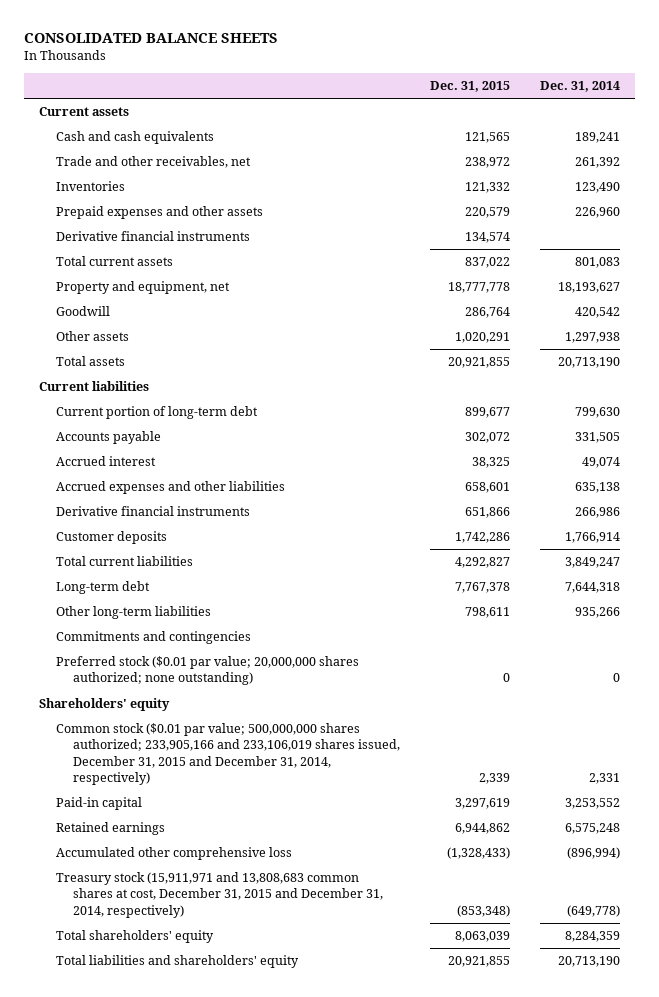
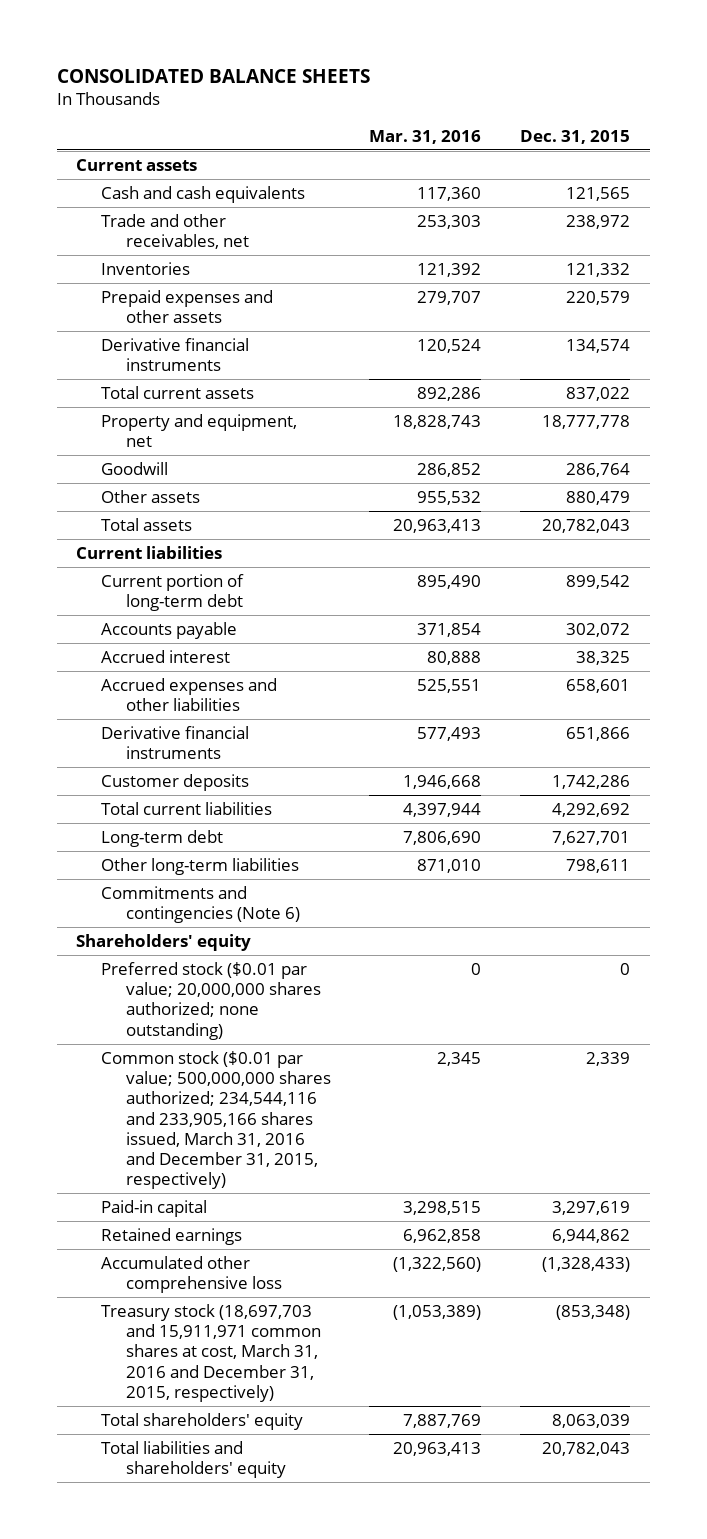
[540,80,621,92] Dec. 31, 2014 -> none
none -> [369,129,482,144] Mar. 31, 2016
[454,332,510,344] 1,020,291 -> [566,490,631,505] 880,479
[447,357,510,369] 20,921,855 -> [542,518,631,533] 20,782,043
[464,407,510,419] 899,677 -> [566,574,631,589] 899,542
[454,557,510,569] 4,292,827 -> [552,802,631,817] 4,292,692
[454,582,510,594] 7,767,378 -> [552,830,631,845] 7,627,701
[55,631,251,645] Commitments and contingencies -> [101,885,300,924] Commitments and contingencies (Note 6)
[55,656,359,686] Preferred stock ($0.01 par value; 20,000,000 shares authorized; none outstanding) -> [101,961,321,1040] Preferred stock ($0.01 par value; 20,000,000 shares authorized; none outstanding)
[55,723,400,785] Common stock ($0.01 par value; 500,000,000 shares authorized; 233,905,166 and 233,106,019 shares issued, December 31, 2015 and December 31, 2014, respectively) -> [101,1050,331,1190] Common stock ($0.01 par value; 500,000,000 shares authorized; 234,544,116 and 233,905,166 shares issued, March 31, 2016 and December 31, 2015, respectively)
[55,872,383,918] Treasury stock (15,911,971 and 13,808,683 common shares at cost, December 31, 2015 and December 31, 2014, respectively) -> [101,1303,321,1402] Treasury stock (18,697,703 and 15,911,971 common shares at cost, March 31, 2016 and December 31, 2015, respectively)
[447,956,510,968] 20,921,855 -> [542,1441,631,1456] 20,782,043

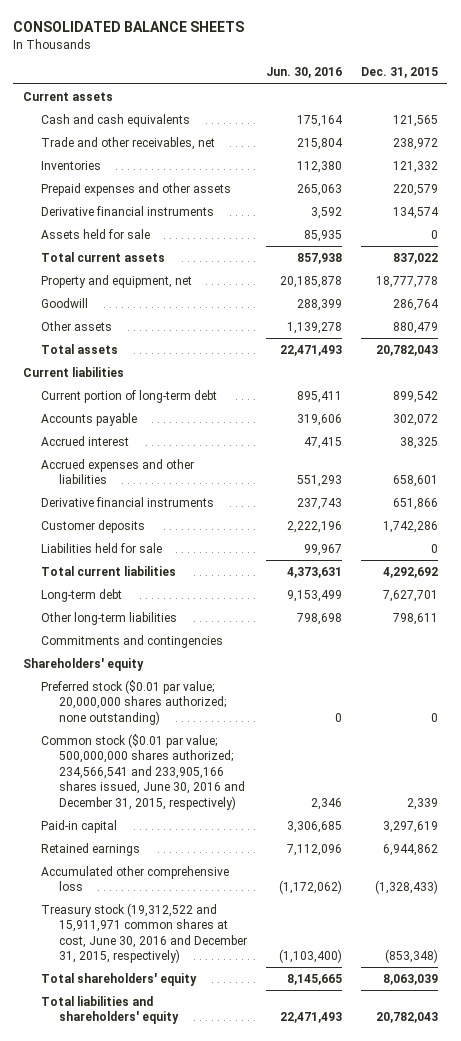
[369,129,482,144] Mar. 31, 2016 -> none
none -> [265,67,342,79] Jun. 30, 2016
none -> [40,228,150,239] Assets held for sale
none -> [40,542,162,553] Liabilities held for sale
[101,885,300,924] Commitments and contingencies (Note 6) -> [40,634,223,648] Commitments and contingencies
[101,1050,331,1190] Common stock ($0.01 par value; 500,000,000 shares authorized; 234,544,116 and 233,905,166 shares issued, March 31, 2016 and December 31, 2015, respectively) -> [40,733,245,810] Common stock ($0.01 par value; 500,000,000 shares authorized; 234,566,541 and 233,905,166 shares issued, June 30, 2016 and December 31, 2015, respectively)
[101,1303,321,1402] Treasury stock (18,697,703 and 15,911,971 common shares at cost, March 31, 2016 and December 31, 2015, respectively) -> [40,902,247,964] Treasury stock (19,312,522 and 15,911,971 common shares at cost, June 30, 2016 and December 31, 2015, respectively)

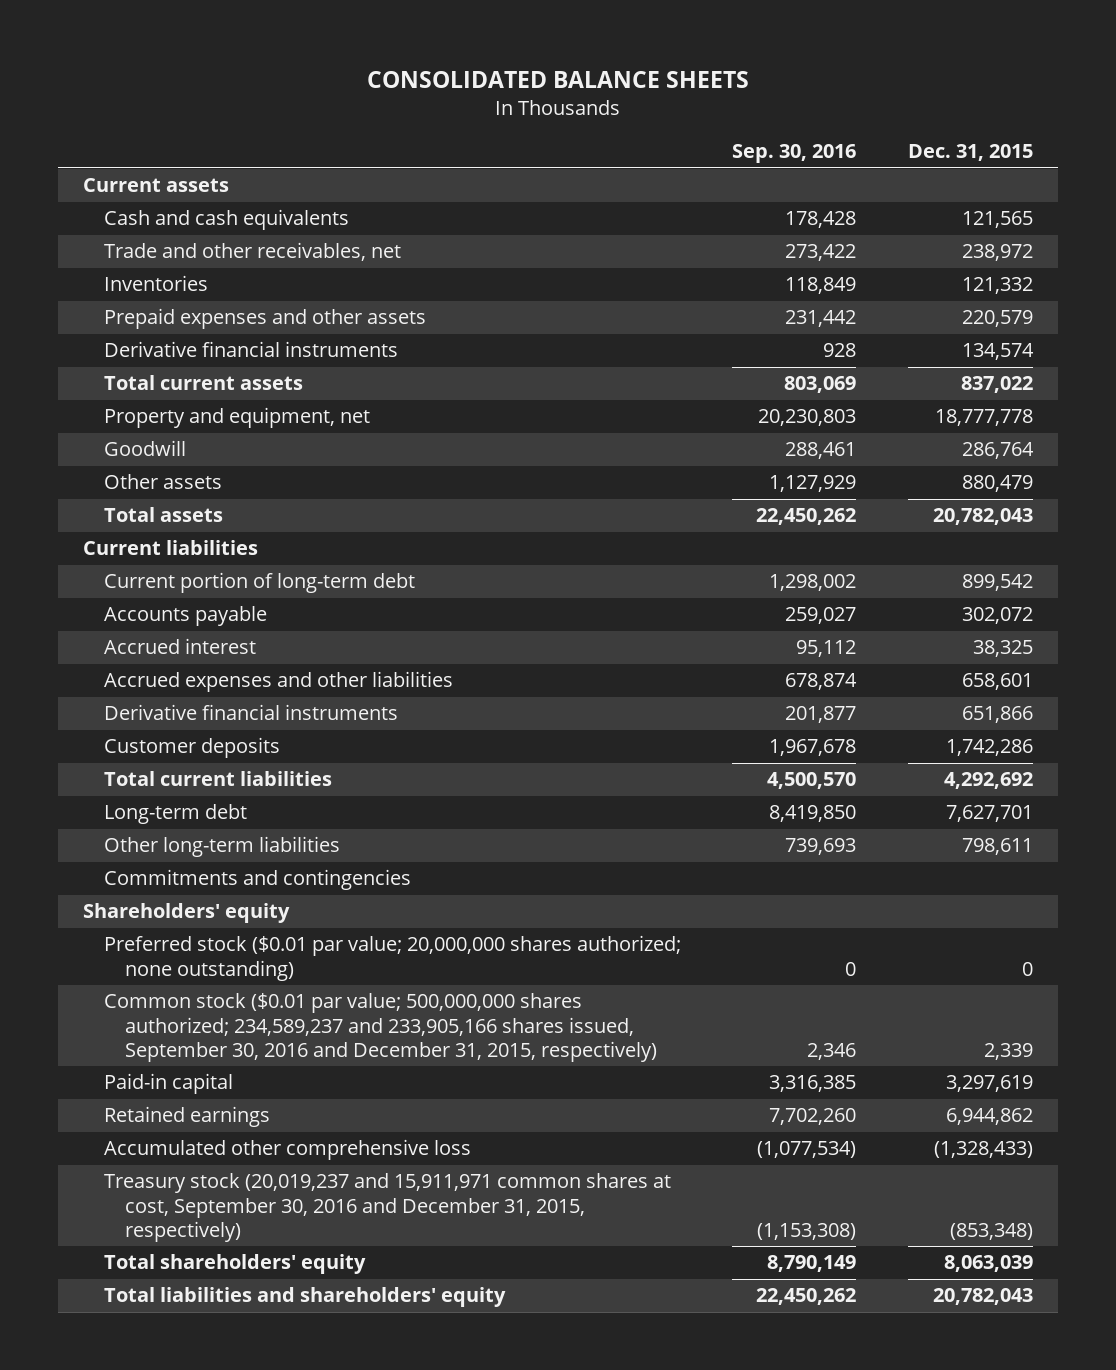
[265,67,342,79] Jun. 30, 2016 -> none
none -> [732,144,857,164] Sep. 30, 2016
[40,228,150,239] Assets held for sale -> none
[40,542,162,553] Liabilities held for sale -> none
[40,733,245,810] Common stock ($0.01 par value; 500,000,000 shares authorized; 234,566,541 and 233,905,166 shares issued, June 30, 2016 and December 31, 2015, respectively) -> [103,993,657,1062] Common stock ($0.01 par value; 500,000,000 shares authorized; 234,589,237 and 233,905,166 shares issued, September 30, 2016 and December 31, 2015, respectively)
[40,902,247,964] Treasury stock (19,312,522 and 15,911,971 common shares at cost, June 30, 2016 and December 31, 2015, respectively) -> [103,1173,671,1242] Treasury stock (20,019,237 and 15,911,971 common shares at cost, September 30, 2016 and December 31, 2015, respectively)

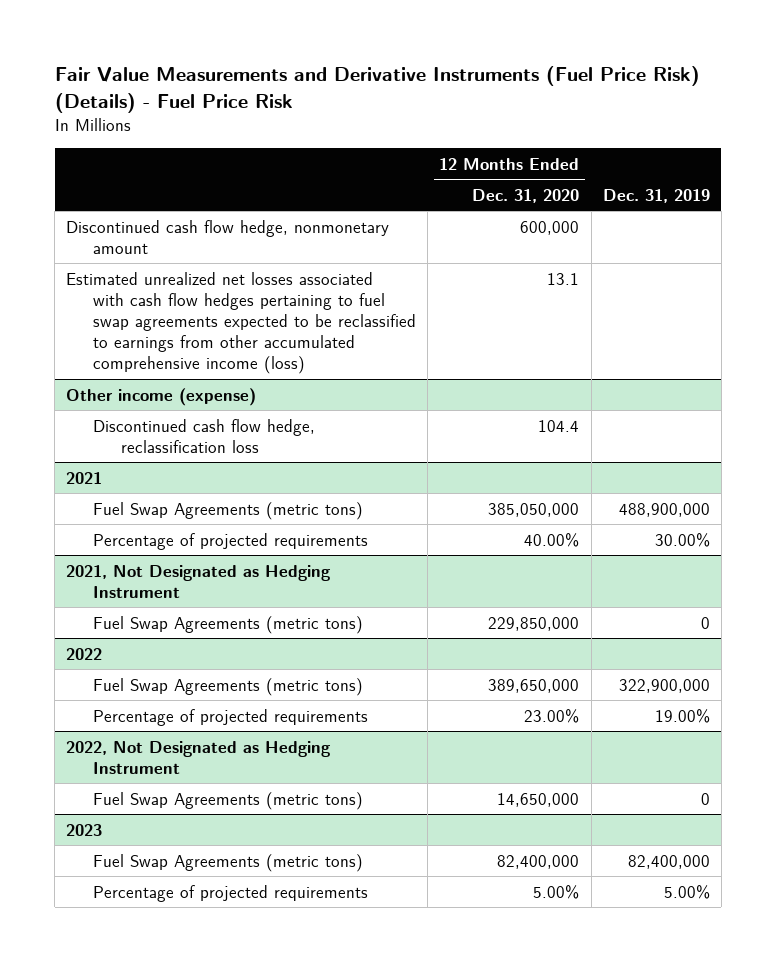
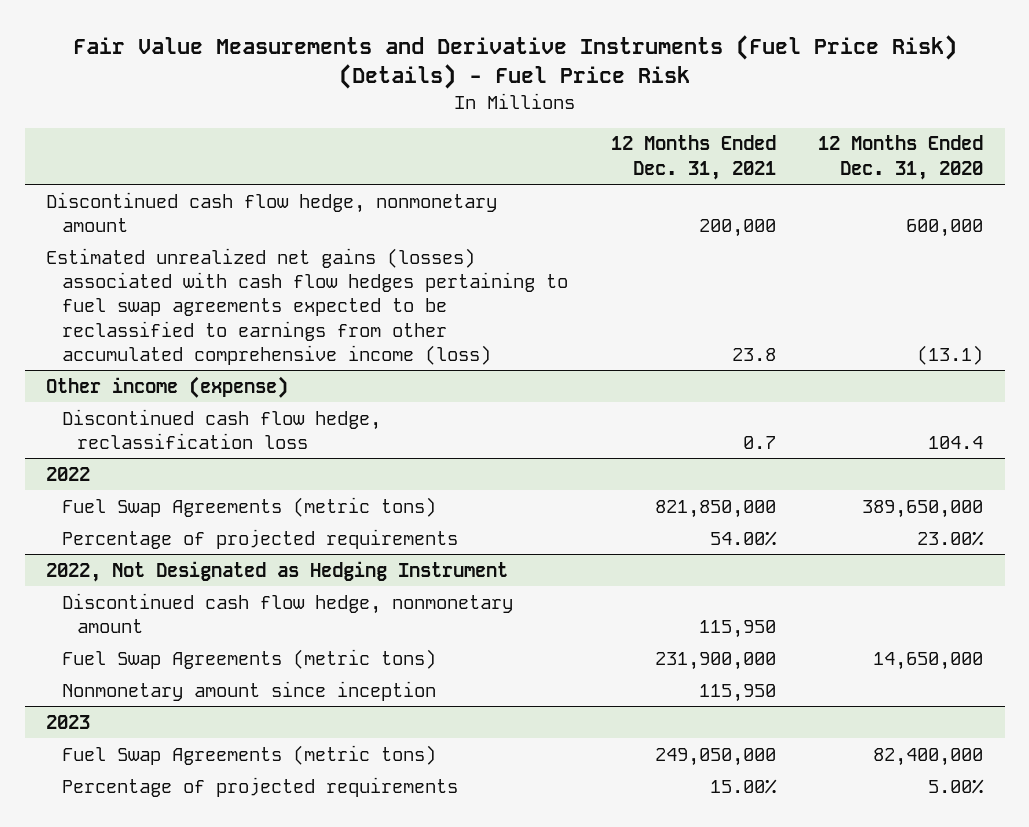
[602,188,710,203] Dec. 31, 2019 -> none
none -> [610,135,776,180] 12 Months Ended Dec. 31, 2021
[66,271,417,375] Estimated unrealized net losses associated with cash flow hedges pertaining to fuel swap agreements expected to be reclassified to earnings from other accumulated comprehensive income (loss) -> [46,247,568,366] Estimated unrealized net gains (losses) associated with cash flow hedges pertaining to fuel swap agreements expected to be reclassified to earnings from other accumulated comprehensive income (loss)
[547,272,580,285] 13.1 -> [917,345,984,366] (13.1)
[66,471,103,484] 2021 -> none
[93,501,364,520] Fuel Swap Agreements (metric tons) -> none
[93,532,369,550] Percentage of projected requirements -> none
[66,564,332,598] 2021, Not Designated as Hedging Instrument -> none
[93,615,364,634] Fuel Swap Agreements (metric tons) -> none
none -> [61,592,513,633] Discontinued cash flow hedge, nonmonetary amount
none -> [61,680,436,701] Nonmonetary amount since inception

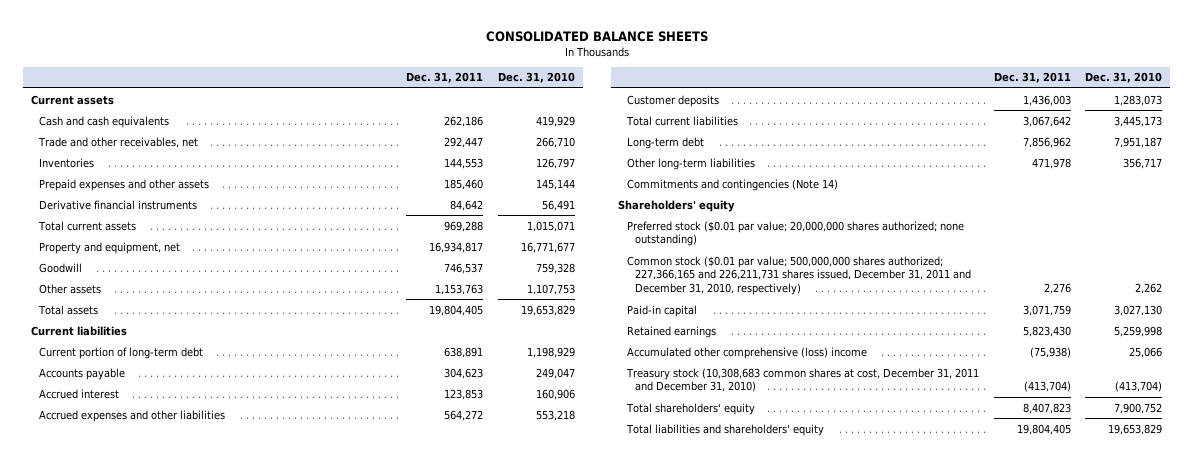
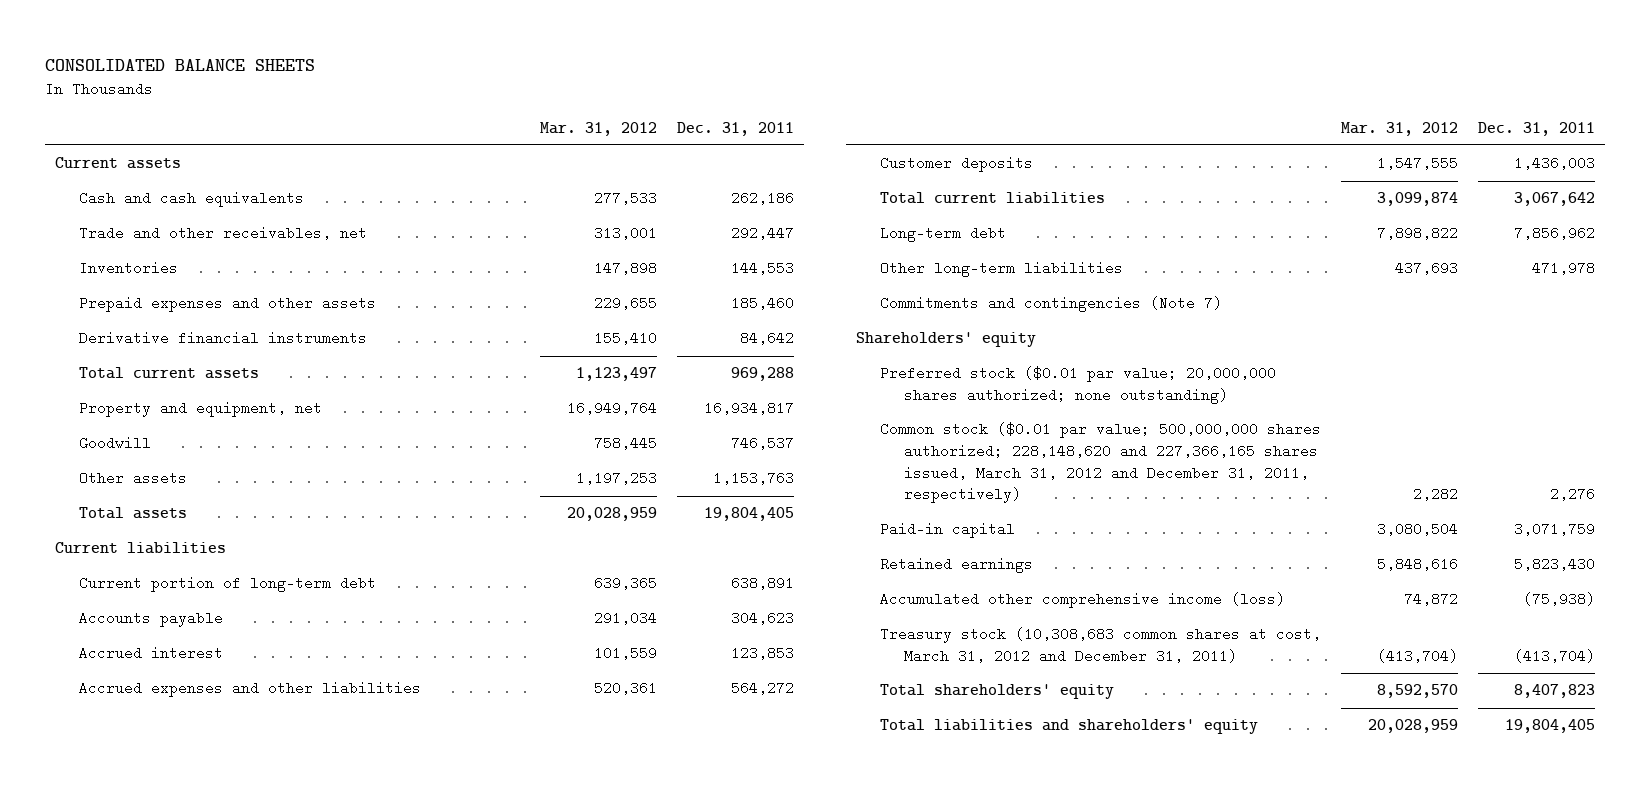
[498,72,576,84] Dec. 31, 2010 -> none
none -> [539,121,657,136] Mar. 31, 2012
[626,178,838,191] Commitments and contingencies (Note 14) -> [879,296,1222,313] Commitments and contingencies (Note 7)
[626,255,972,296] Common stock ($0.01 par value; 500,000,000 shares authorized; 227,366,165 and 226,211,731 shares issued, December 31, 2011 and December 31, 2010, respectively) -> [879,422,1321,504] Common stock ($0.01 par value; 500,000,000 shares authorized; 228,148,620 and 227,366,165 shares issued, March 31, 2012 and December 31, 2011, respectively)
[626,346,867,359] Accumulated other comprehensive (loss) income -> [879,592,1285,609] Accumulated other comprehensive income (loss)
[625,367,979,393] Treasury stock (10,308,683 common shares at cost, December 31, 2011 and December 31, 2010) -> [879,627,1321,664] Treasury stock (10,308,683 common shares at cost, March 31, 2012 and December 31, 2011)

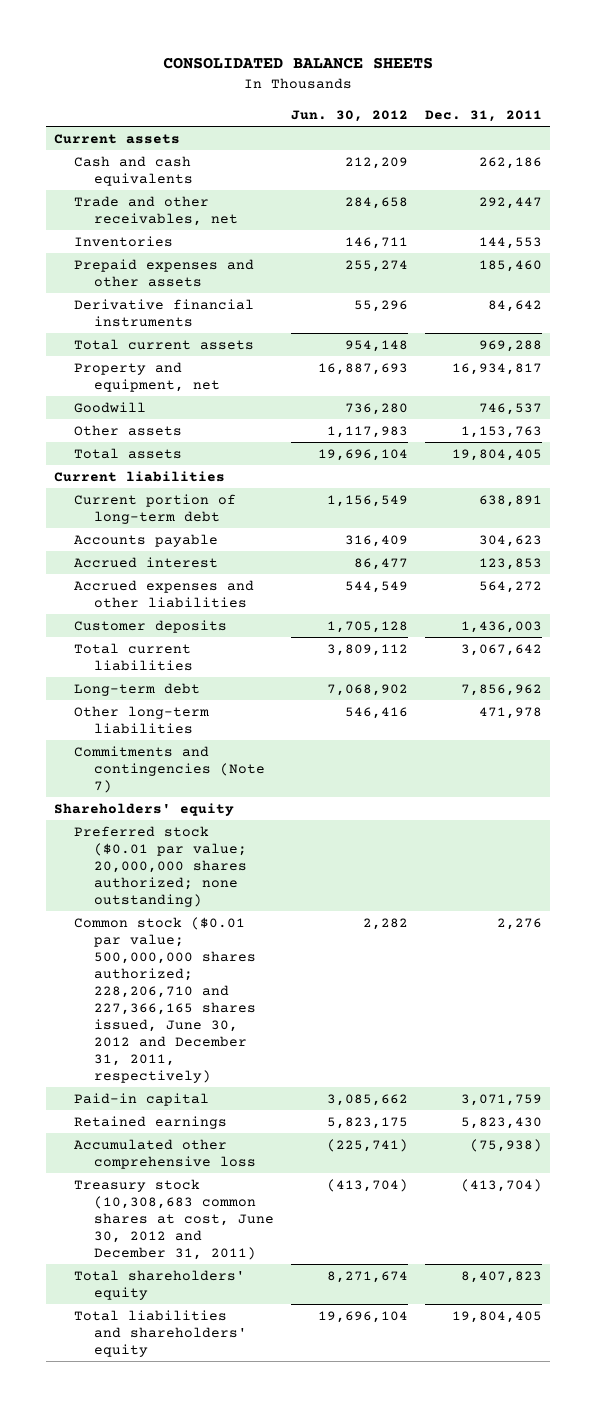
[539,121,657,136] Mar. 31, 2012 -> none
none -> [291,109,409,122] Jun. 30, 2012
[879,422,1321,504] Common stock ($0.01 par value; 500,000,000 shares authorized; 228,148,620 and 227,366,165 shares issued, March 31, 2012 and December 31, 2011, respectively) -> [74,916,257,1083] Common stock ($0.01 par value; 500,000,000 shares authorized; 228,206,710 and 227,366,165 shares issued, June 30, 2012 and December 31, 2011, respectively)
[879,592,1285,609] Accumulated other comprehensive income (loss) -> [74,1138,257,1169] Accumulated other comprehensive loss
[879,627,1321,664] Treasury stock (10,308,683 common shares at cost, March 31, 2012 and December 31, 2011) -> [74,1178,275,1260] Treasury stock (10,308,683 common shares at cost, June 30, 2012 and December 31, 2011)

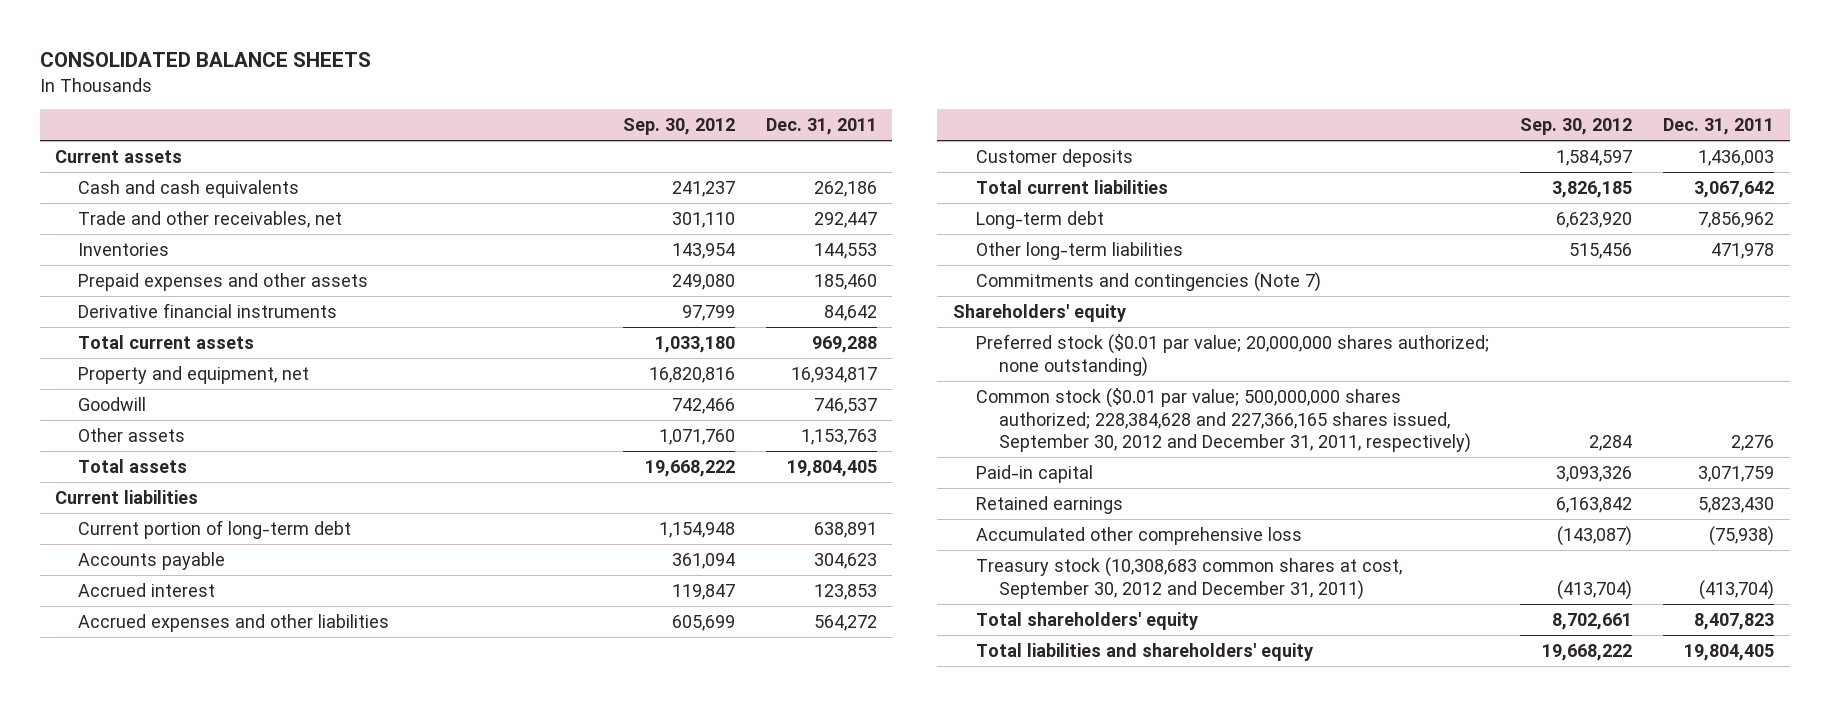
[291,109,409,122] Jun. 30, 2012 -> none
none -> [622,118,735,136] Sep. 30, 2012
[74,916,257,1083] Common stock ($0.01 par value; 500,000,000 shares authorized; 228,206,710 and 227,366,165 shares issued, June 30, 2012 and December 31, 2011, respectively) -> [975,387,1472,454] Common stock ($0.01 par value; 500,000,000 shares authorized; 228,384,628 and 227,366,165 shares issued, September 30, 2012 and December 31, 2011, respectively)
[74,1178,275,1260] Treasury stock (10,308,683 common shares at cost, June 30, 2012 and December 31, 2011) -> [975,556,1402,600] Treasury stock (10,308,683 common shares at cost, September 30, 2012 and December 31, 2011)

